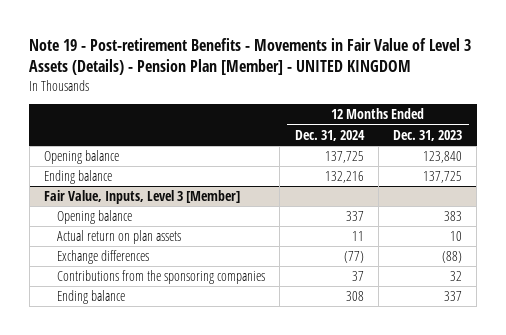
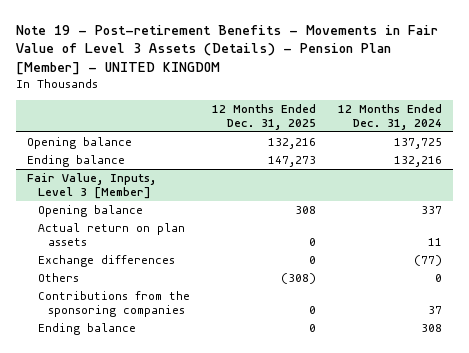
[393,129,463,141] Dec. 31, 2023 -> none
none -> [211,103,316,130] 12 Months Ended Dec. 31, 2025
none -> [37,273,79,283] Others

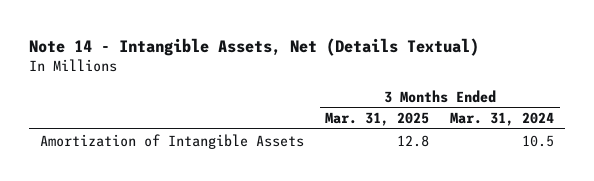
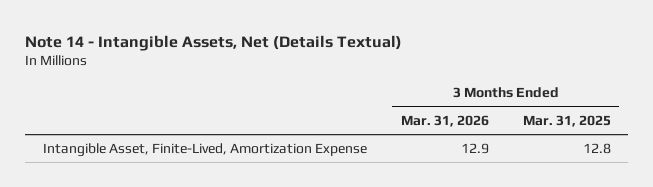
[450,112,555,127] Mar. 31, 2024 -> none
none -> [400,114,489,127] Mar. 31, 2026
[39,133,304,149] Amortization of Intangible Assets -> [42,143,367,158] Intangible Asset, Finite-Lived, Amortization Expense

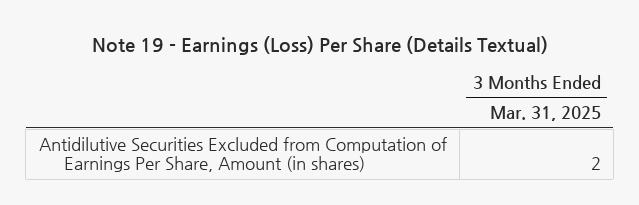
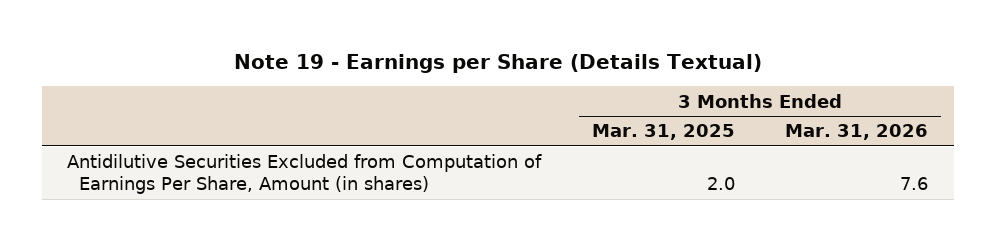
[91,36,548,56] Note 19 - Earnings (Loss) Per Share (Details Textual) -> [233,53,762,73] Note 19 - Earnings per Share (Details Textual)
none -> [785,124,929,141] Mar. 31, 2026
[590,157,601,171] 2 -> [706,177,735,191] 2.0

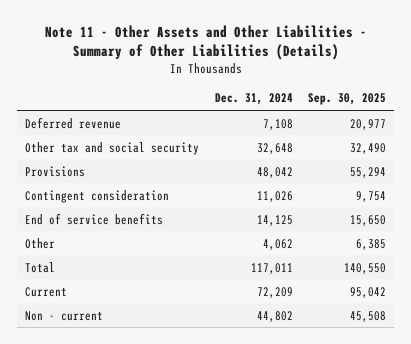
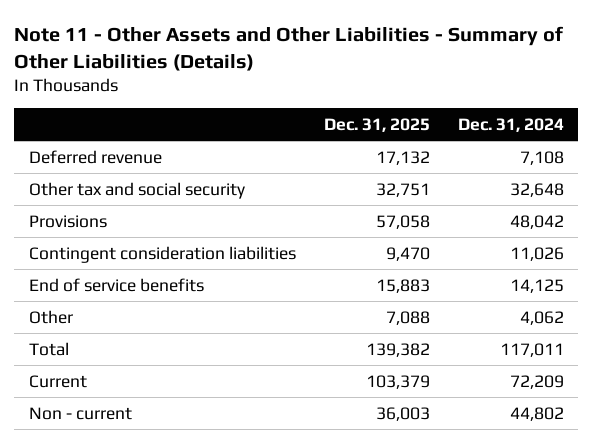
[308,93,387,106] Sep. 30, 2025 -> none
none -> [323,117,430,132] Dec. 31, 2025
[25,189,170,203] Contingent consideration -> [28,245,296,263] Contingent consideration liabilities

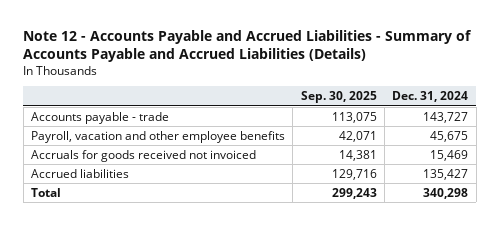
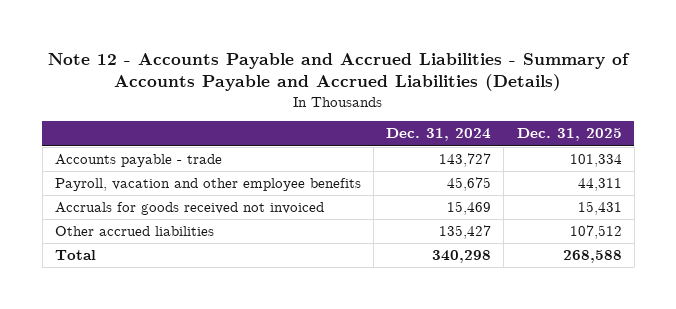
[300,91,377,104] Sep. 30, 2025 -> none
none -> [516,128,622,142] Dec. 31, 2025
[31,168,130,178] Accrued liabilities -> [54,226,214,237] Other accrued liabilities

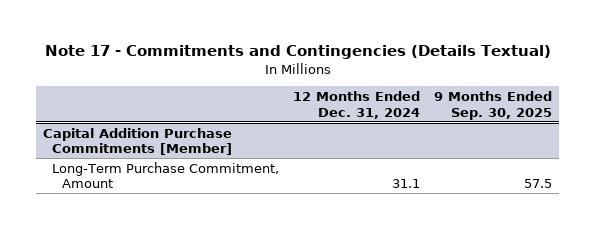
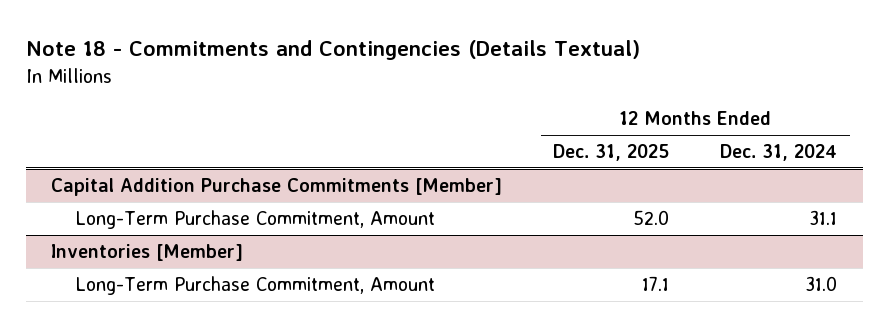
[44,45,551,60] Note 17 - Commitments and Contingencies (Details Textual) -> [25,40,640,61] Note 18 - Commitments and Contingencies (Details Textual)
[434,90,553,120] 9 Months Ended Sep. 30, 2025 -> none
none -> [553,144,670,162] Dec. 31, 2025
none -> [51,244,244,262] Inventories [Member]
none -> [74,276,435,296] Long-Term Purchase Commitment, Amount

